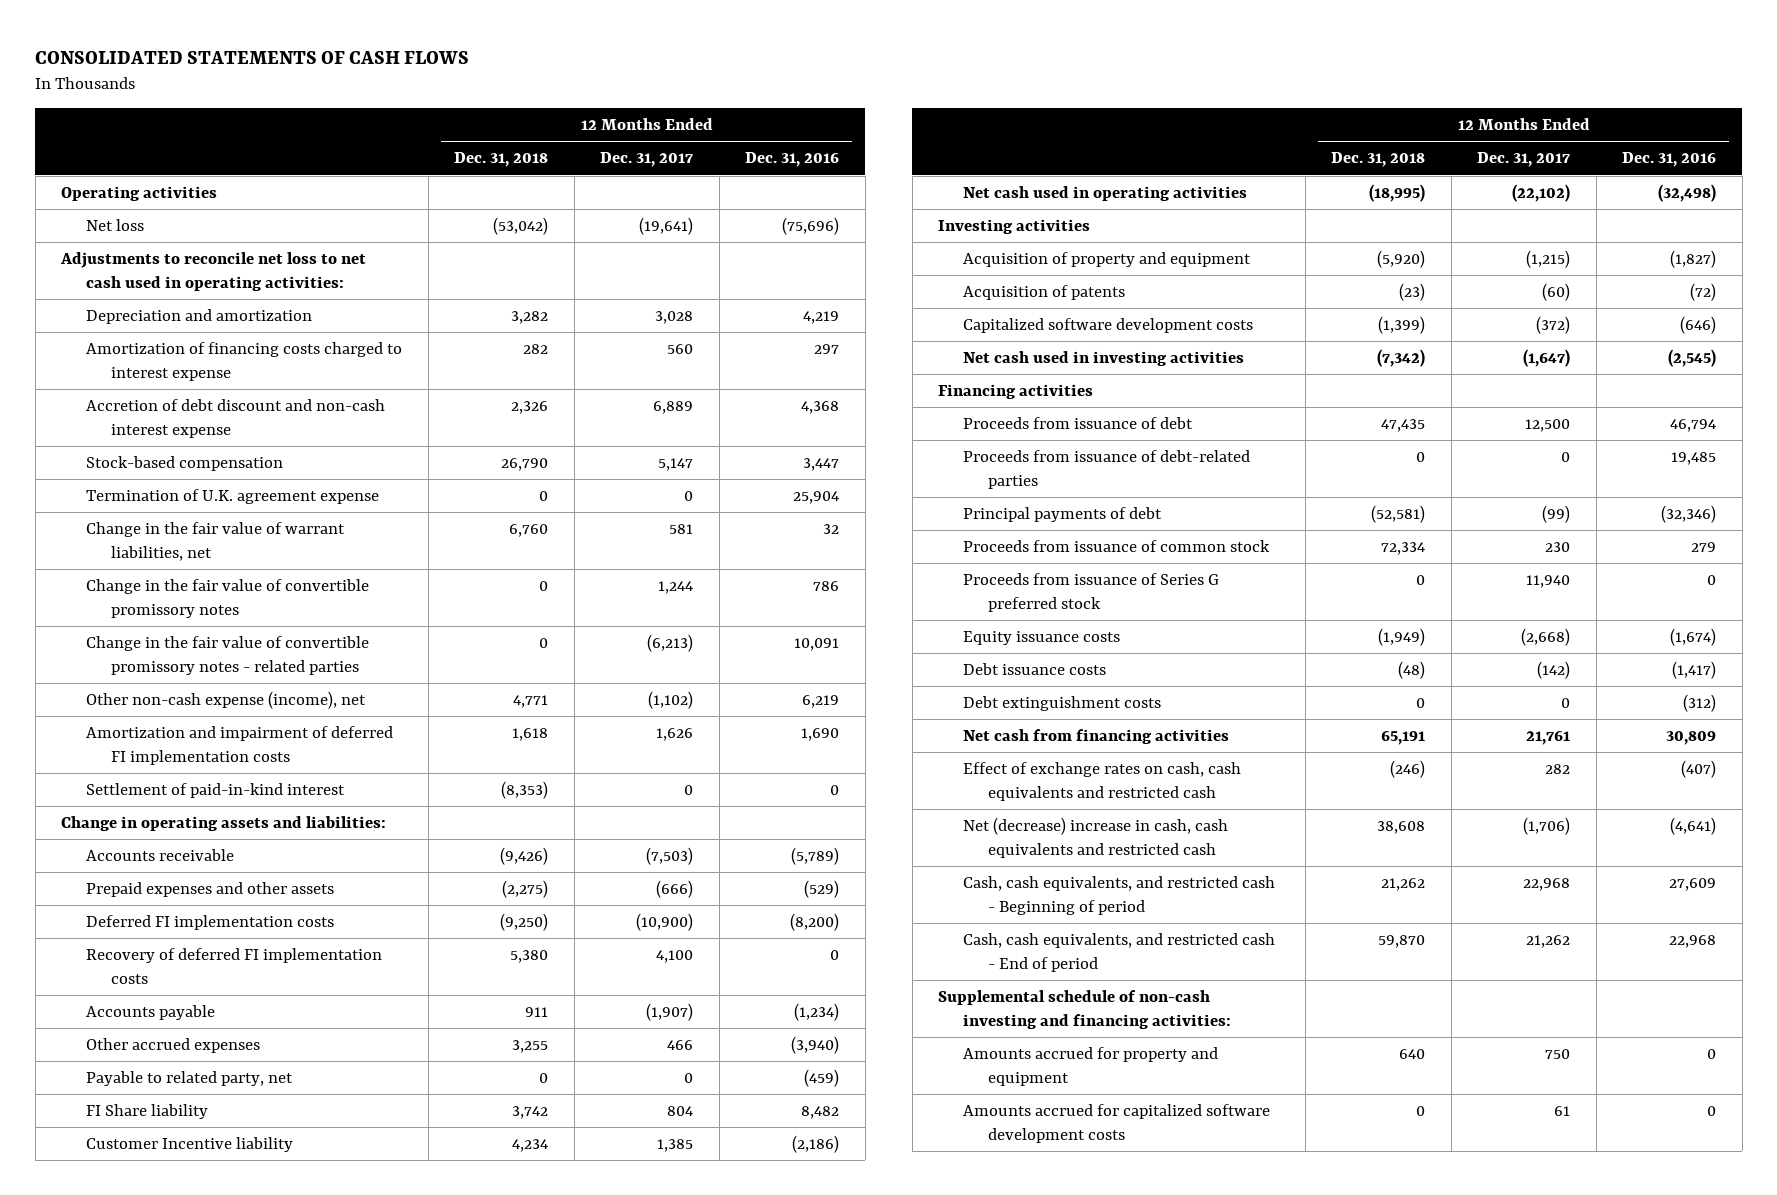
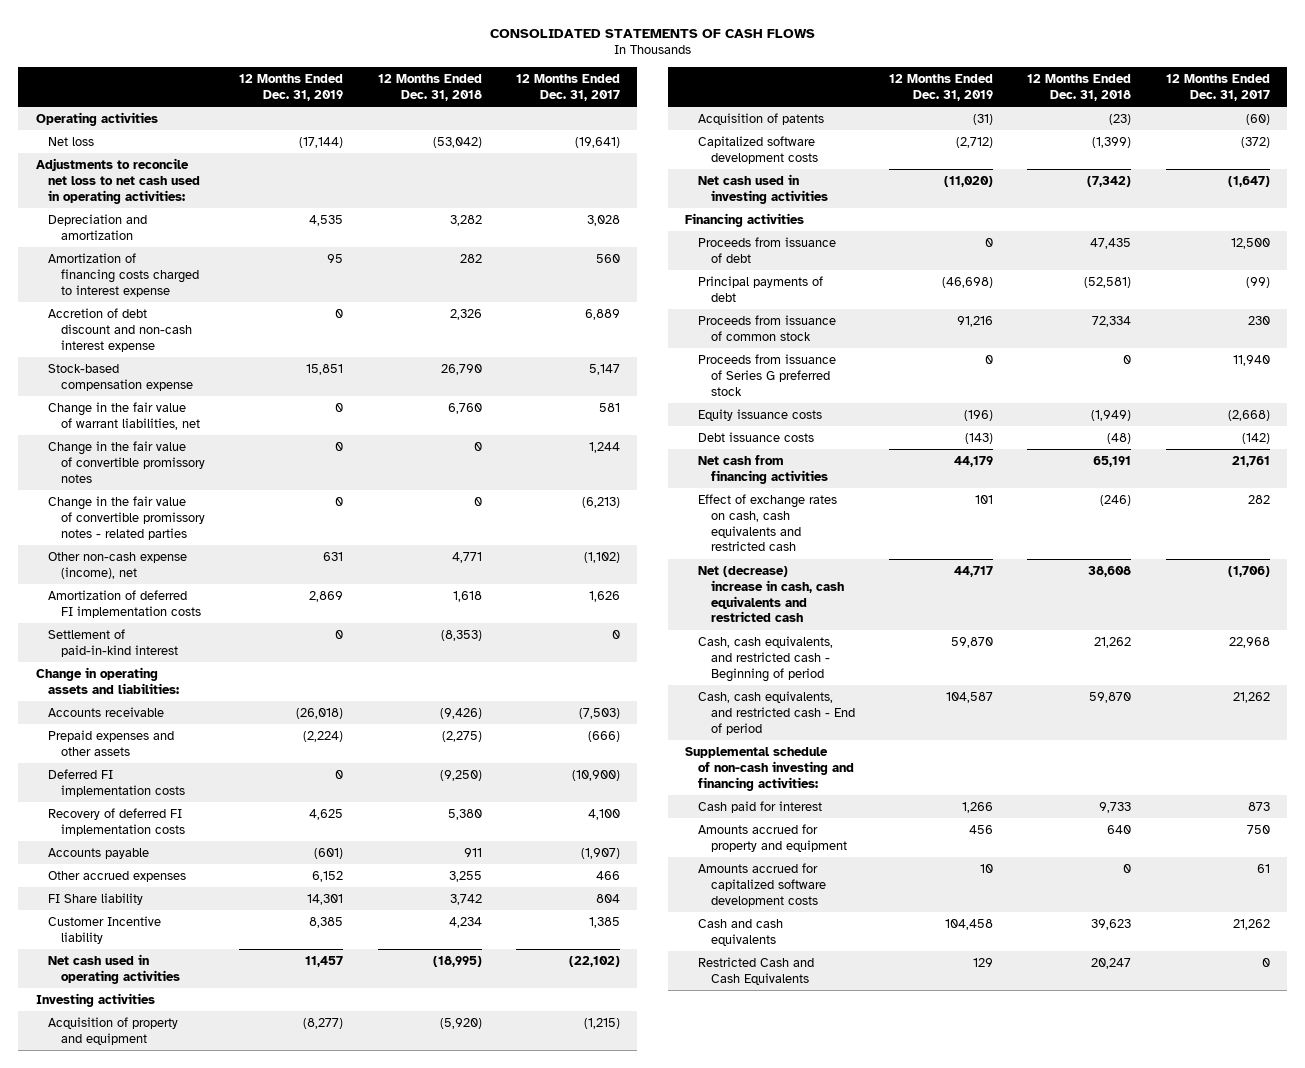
[745,152,840,168] Dec. 31, 2016 -> none
none -> [239,73,344,101] 12 Months Ended Dec. 31, 2019
[86,489,380,505] Termination of U.K. agreement expense -> none
[86,456,284,472] Stock-based compensation -> [48,363,194,391] Stock-based compensation expense
[86,726,394,765] Amortization and impairment of deferred FI implementation costs -> [48,589,202,618] Amortization of deferred FI implementation costs
[86,1071,294,1087] Payable to related party, net -> none
[963,450,1251,489] Proceeds from issuance of debt-related parties -> none
[963,696,1162,712] Debt extinguishment costs -> none
none -> [697,800,822,813] Cash paid for interest
none -> [697,918,783,946] Cash and cash equivalents
none -> [697,956,814,985] Restricted Cash and Cash Equivalents

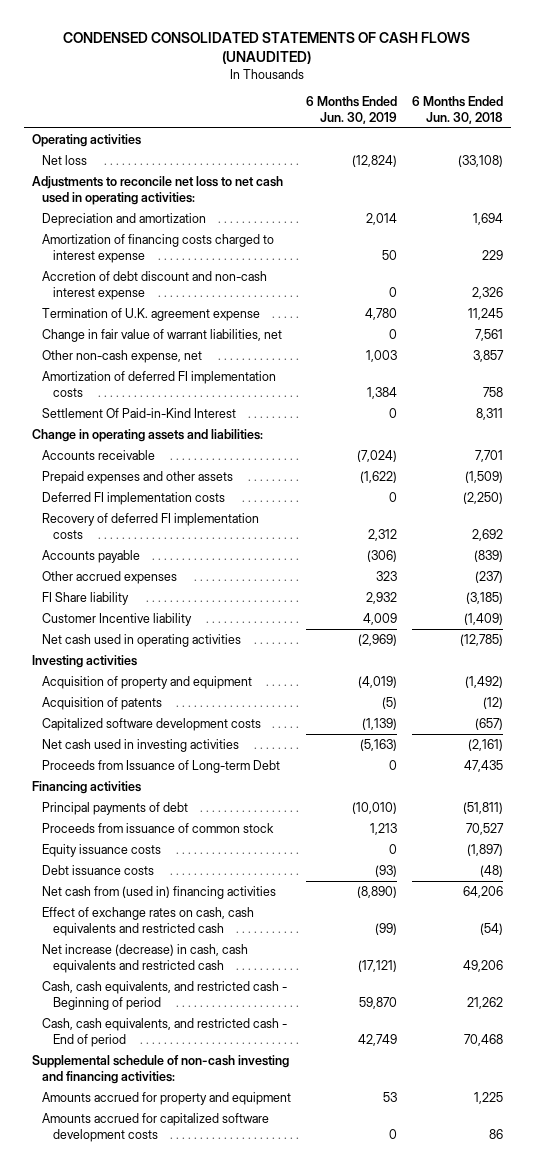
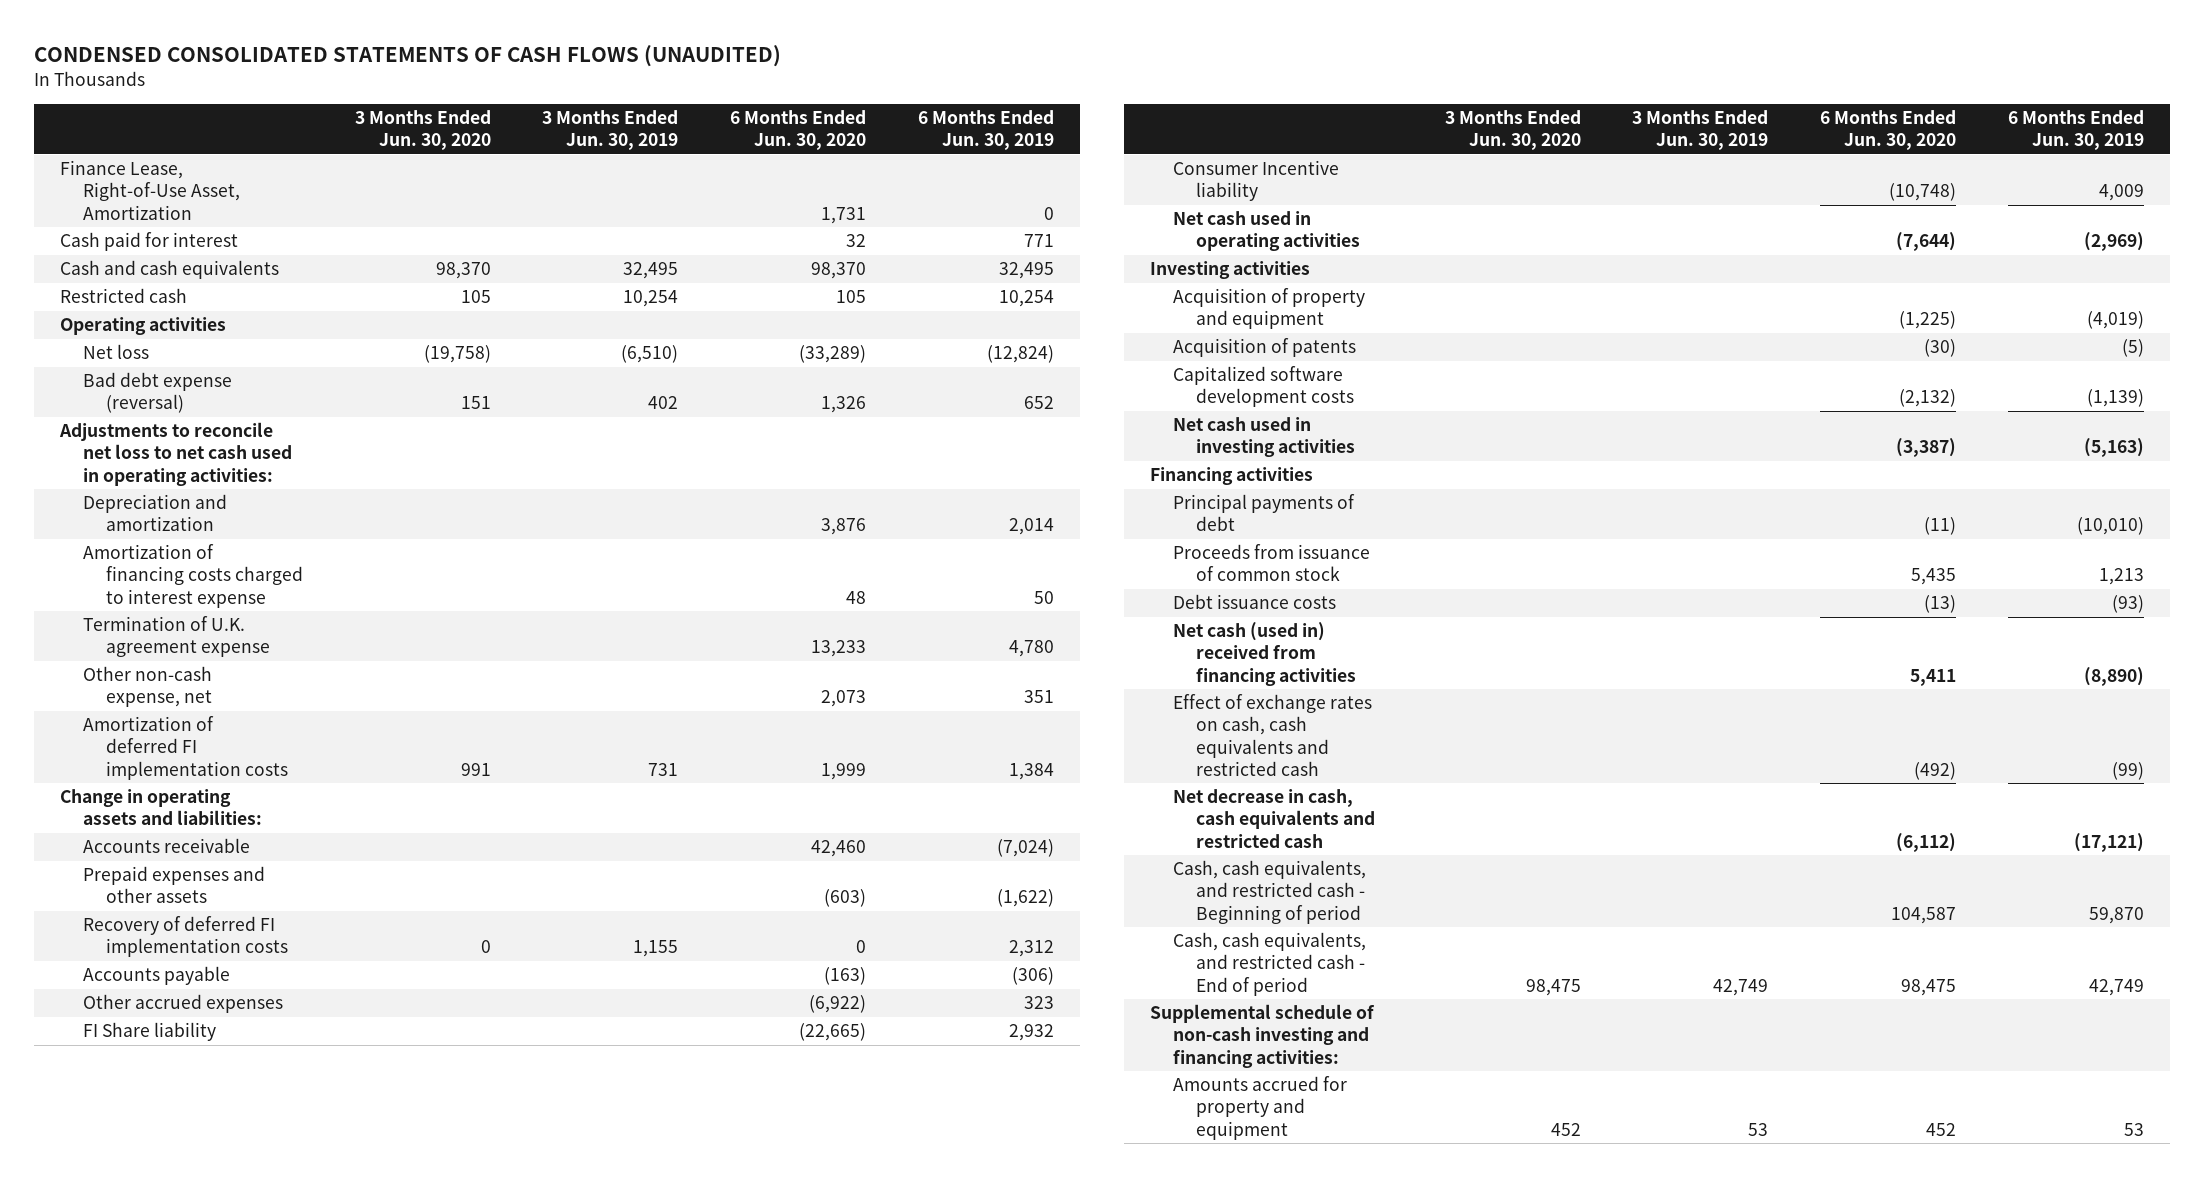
[412,96,504,124] 6 Months Ended Jun. 30, 2018 -> none
none -> [354,110,491,151] 3 Months Ended Jun. 30, 2020
none -> [542,110,679,151] 3 Months Ended Jun. 30, 2019
none -> [730,110,867,151] 6 Months Ended Jun. 30, 2020
none -> [60,160,241,220] Finance Lease, Right-of-Use Asset, Amortization
none -> [60,232,239,252] Cash paid for interest
none -> [60,260,280,280] Cash and cash equivalents
none -> [60,288,188,304] Restricted cash
none -> [83,372,233,414] Bad debt expense (reversal)
[42,271,268,300] Accretion of debt discount and non-cash interest expense -> none
[42,329,283,343] Change in fair value of warrant liabilities, net -> none
[366,350,398,363] 1,003 -> [1023,690,1054,704] 351
[42,408,237,419] Settlement Of Paid-in-Kind Interest -> none
[42,492,226,506] Deferred FI implementation costs -> none
[42,613,193,627] Customer Incentive liability -> [1172,160,1339,202] Consumer Incentive liability
[42,760,281,774] Proceeds from Issuance of Long-term Debt -> none
[42,844,162,858] Equity issuance costs -> none
[42,886,277,900] Net cash from (used in) financing activities -> [1172,622,1356,686] Net cash (used in) received from financing activities
[42,944,249,973] Net increase (decrease) in cash, cash equivalents and restricted cash -> [1172,789,1375,848] Net decrease in cash, cash equivalents and restricted cash
[42,1113,270,1142] Amounts accrued for capitalized software development costs -> none

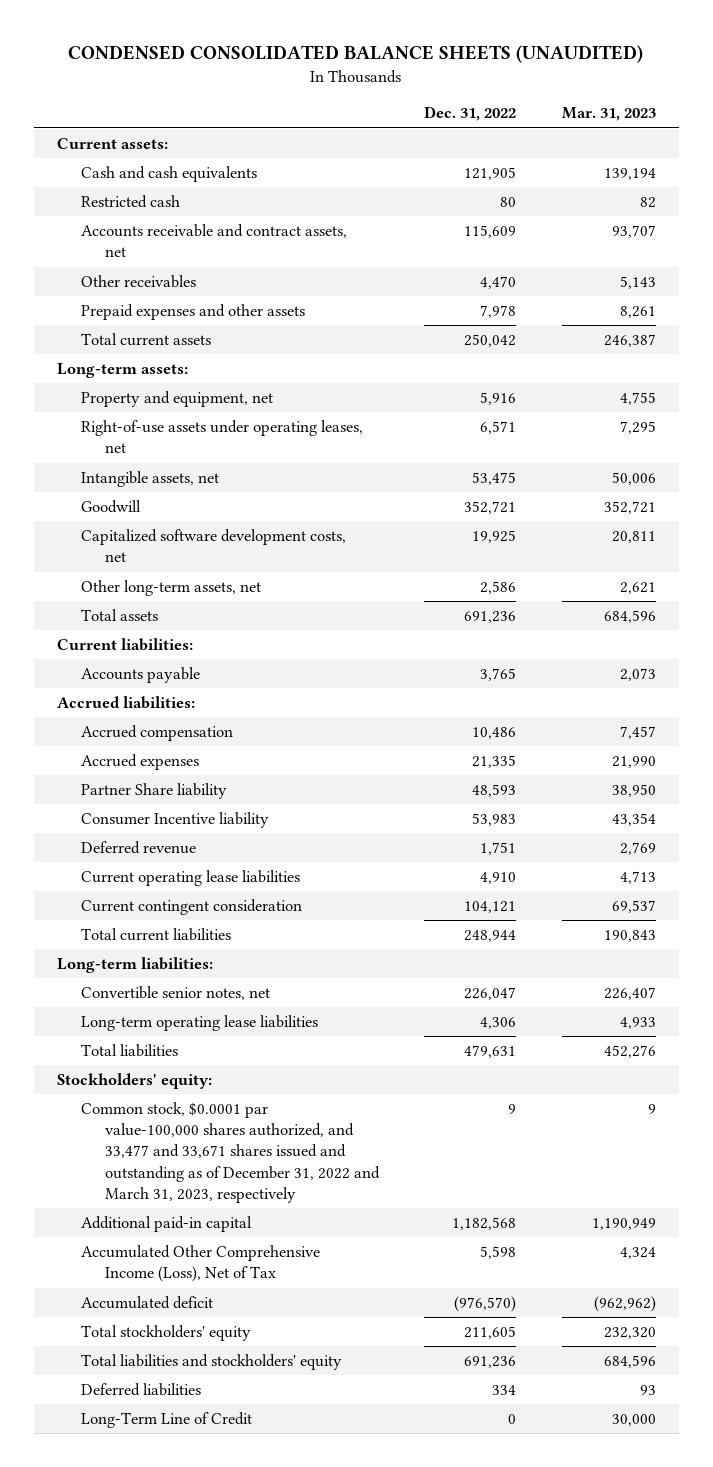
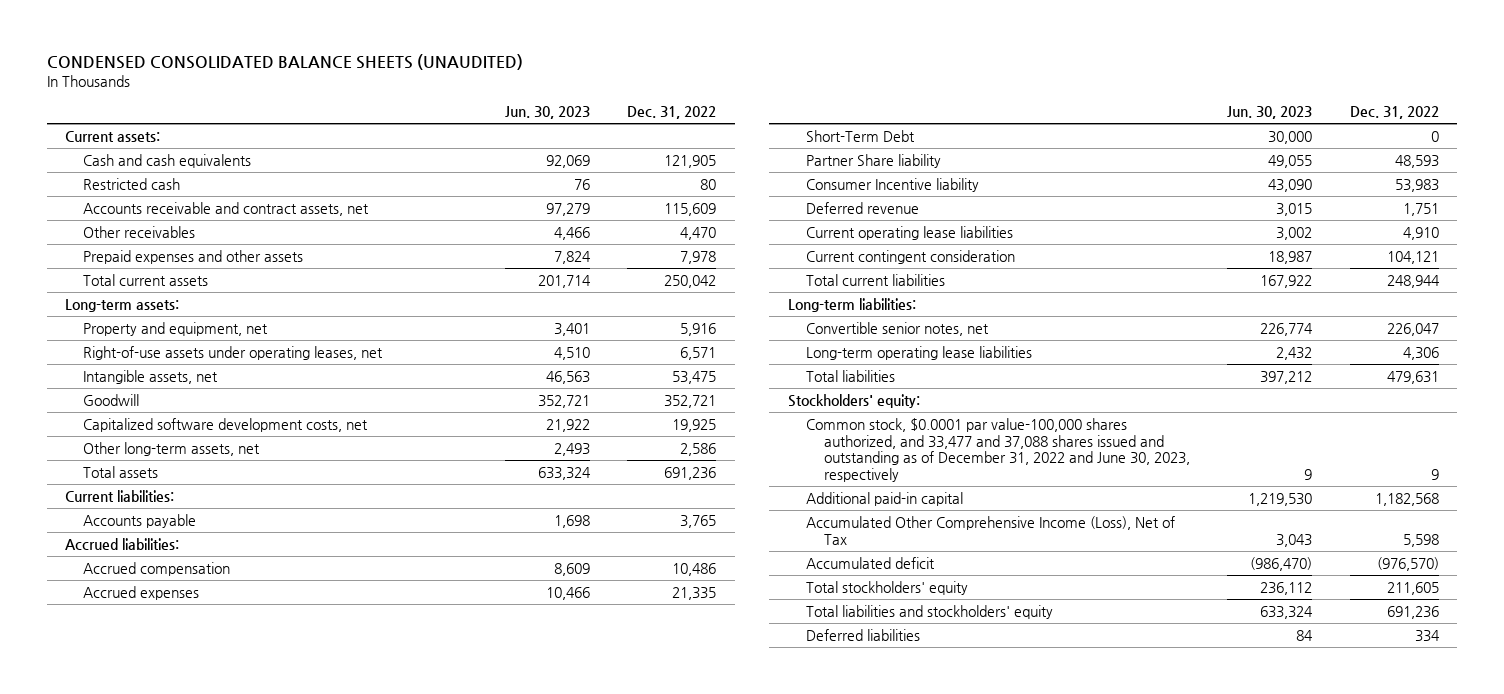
[562,107,657,122] Mar. 31, 2023 -> none
none -> [505,105,591,119] Jun. 30, 2023
none -> [805,129,915,142] Short-Term Debt
[80,1102,380,1203] Common stock, $0.0001 par value-100,000 shares authorized, and 33,477 and 33,671 shares issued and outstanding as of December 31, 2022 and March 31, 2023, respectively -> [805,417,1190,483] Common stock, $0.0001 par value-100,000 shares authorized, and 33,477 and 37,088 shares issued and outstanding as of December 31, 2022 and June 30, 2023, respectively
[80,1412,252,1429] Long-Term Line of Credit -> none

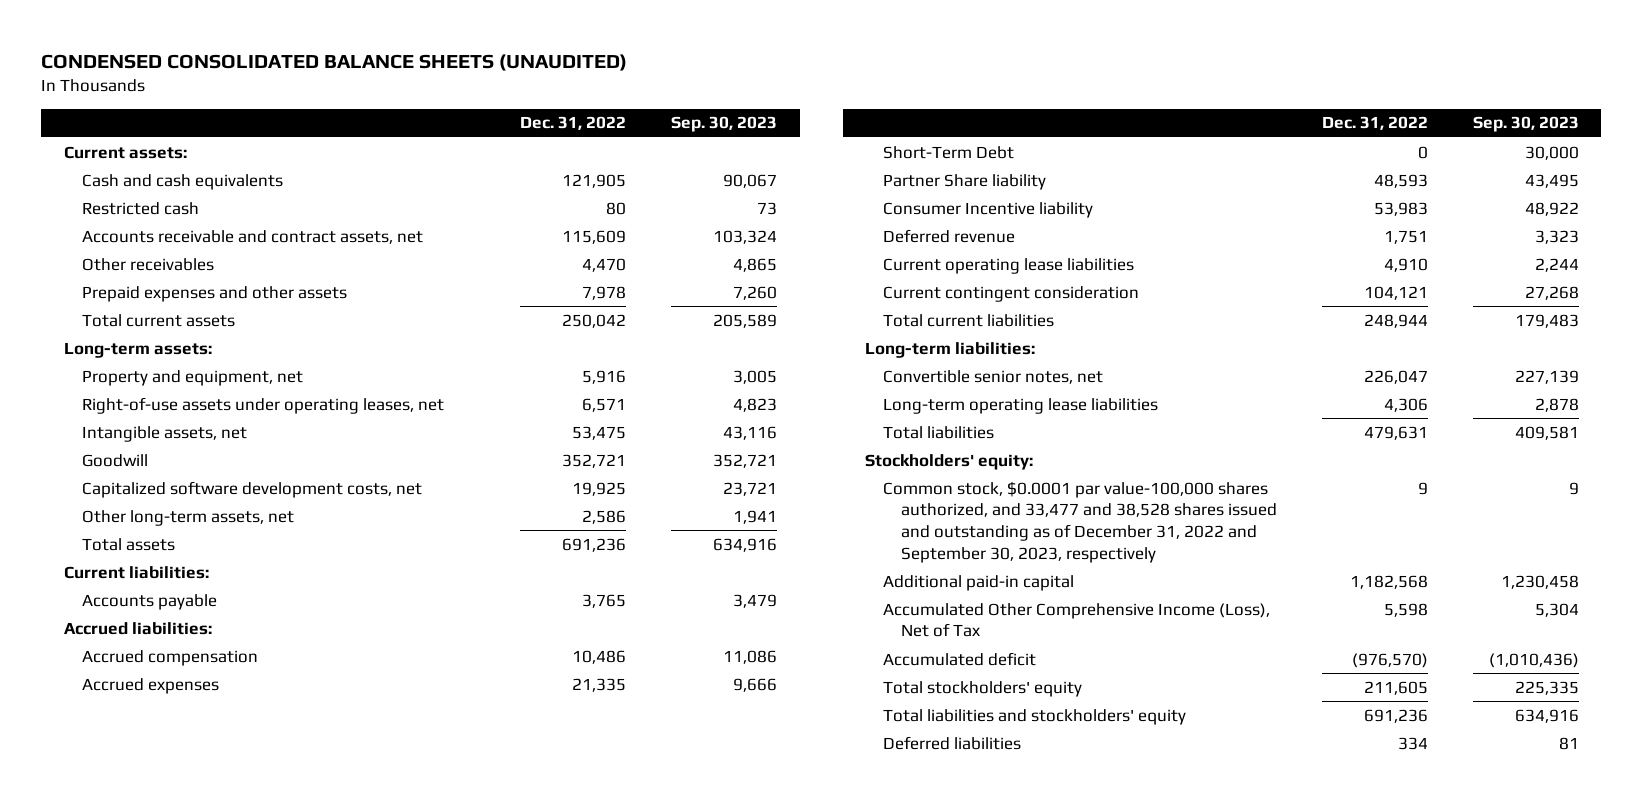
[505,105,591,119] Jun. 30, 2023 -> none
none -> [671,116,778,133] Sep. 30, 2023
[805,417,1190,483] Common stock, $0.0001 par value-100,000 shares authorized, and 33,477 and 37,088 shares issued and outstanding as of December 31, 2022 and June 30, 2023, respectively -> [883,480,1277,563] Common stock, $0.0001 par value-100,000 shares authorized, and 33,477 and 38,528 shares issued and outstanding as of December 31, 2022 and September 30, 2023, respectively

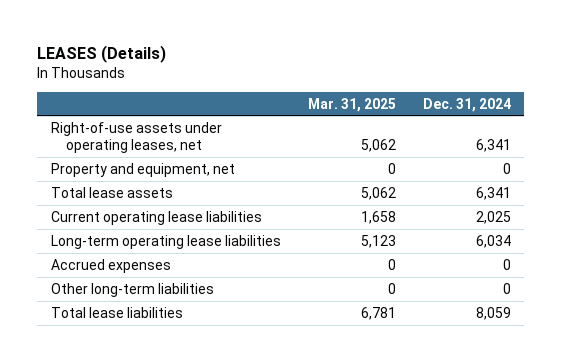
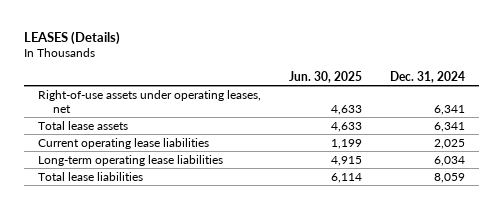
[307,97,396,112] Mar. 31, 2025 -> none
none -> [289,70,363,83] Jun. 30, 2025
[50,162,235,177] Property and equipment, net -> none
[50,258,171,273] Accrued expenses -> none
[50,282,214,297] Other long-term liabilities -> none

